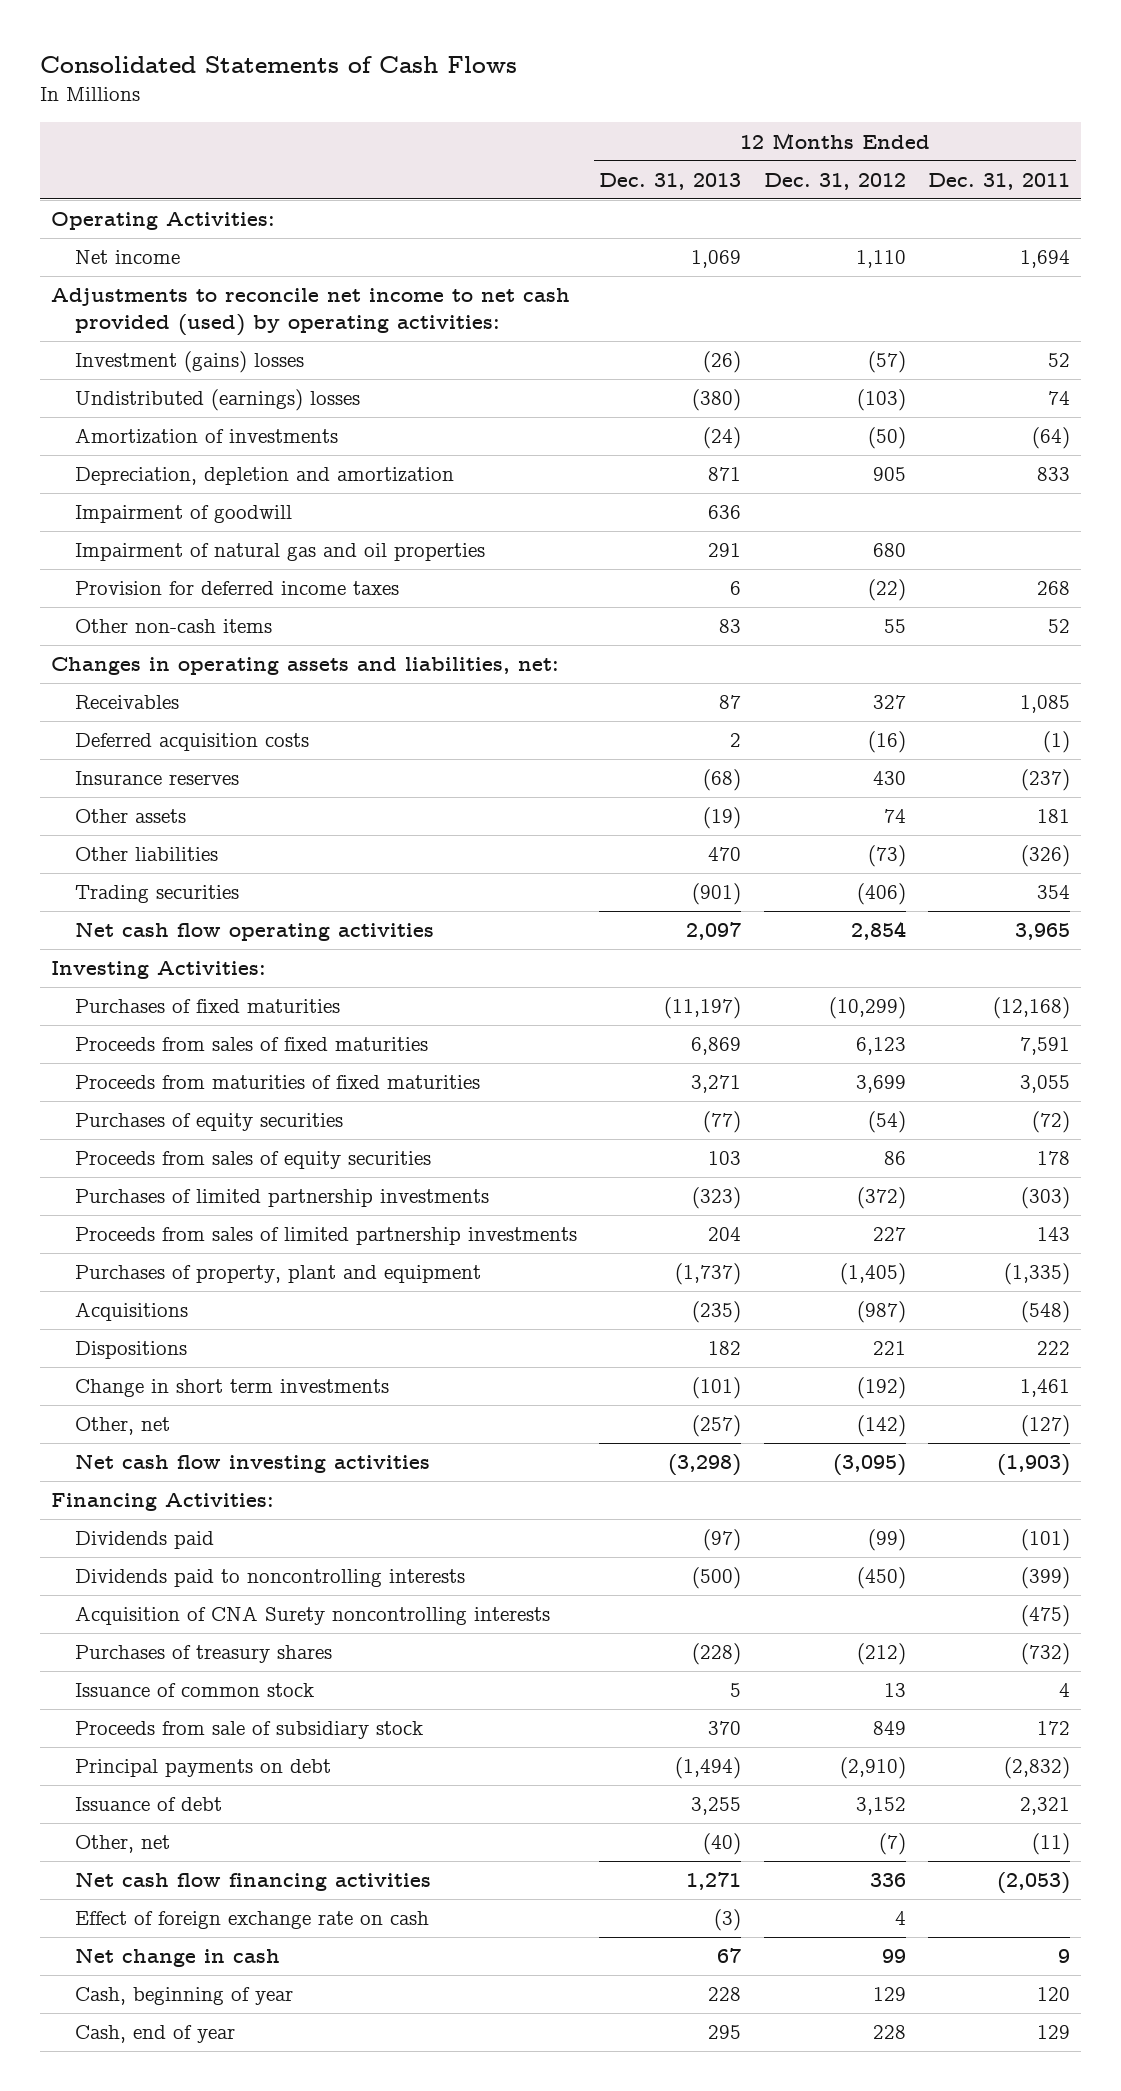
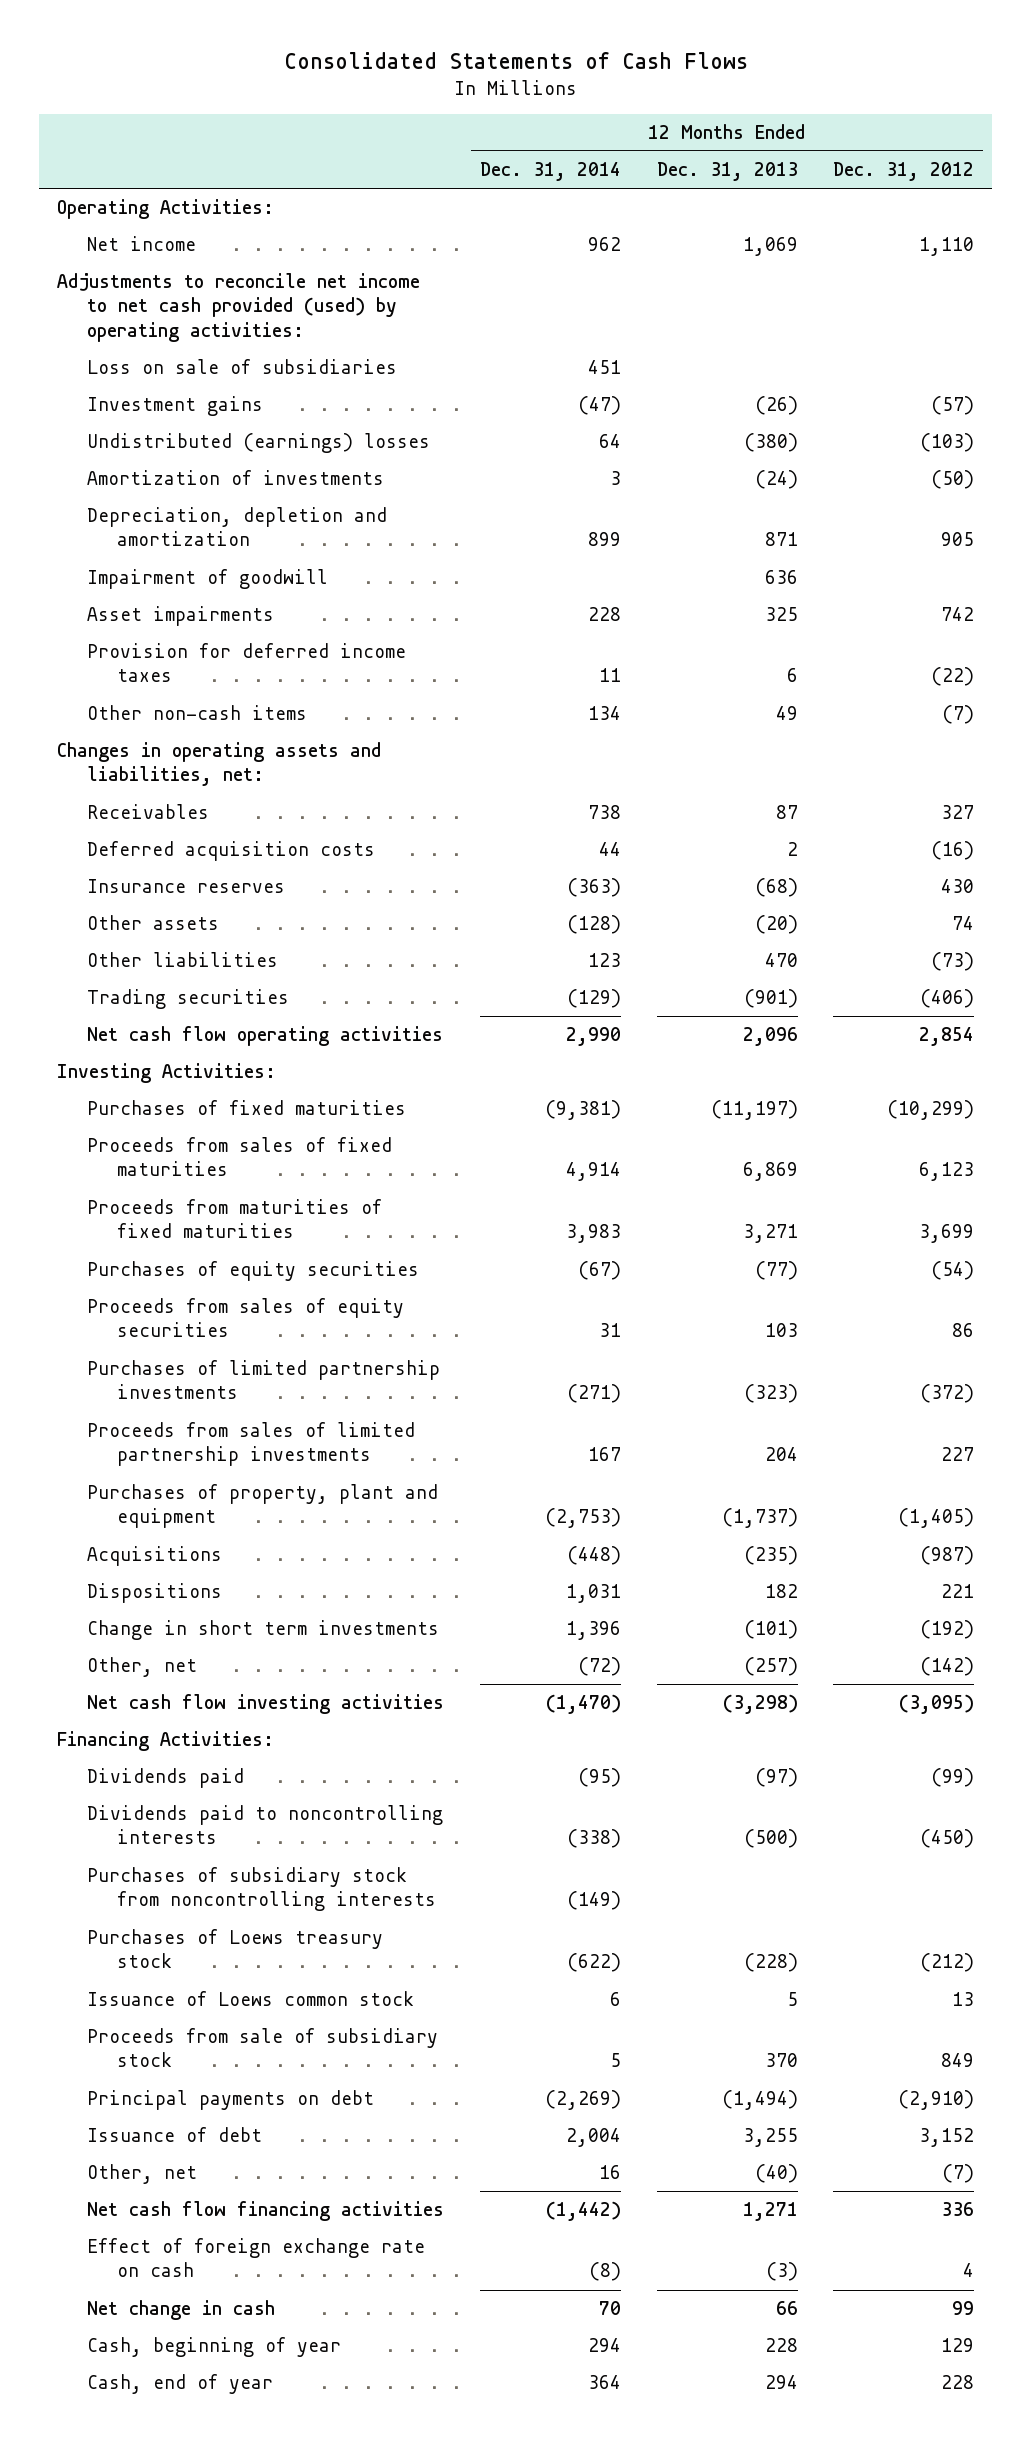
[927,172,1070,190] Dec. 31, 2011 -> none
none -> [479,162,621,182] Dec. 31, 2014
none -> [87,359,398,375] Loss on sale of subsidiaries
[75,351,305,374] Investment (gains) losses -> [87,396,264,417] Investment gains
[75,543,486,562] Impairment of natural gas and oil properties -> none
none -> [87,606,275,627] Asset impairments
[719,619,742,634] 83 -> [775,706,798,721] 49
[883,619,906,634] 55 -> [942,705,975,725] (7)
[703,807,742,830] (19) -> [754,915,798,935] (20)
[686,922,742,941] 2,097 -> [742,1027,798,1047] 2,096
[75,1606,551,1626] Acquisition of CNA Surety noncontrolling interests -> none
none -> [87,1867,437,1912] Purchases of subsidiary stock from noncontrolling interests
[75,1645,333,1664] Purchases of treasury shares -> [87,1929,384,1969] Purchases of Loews treasury stock
[75,1683,315,1698] Issuance of common stock -> [87,1991,415,2007] Issuance of Loews common stock
[717,1948,742,1964] 67 -> [775,2301,798,2316] 66
[708,2025,742,2040] 295 -> [764,2375,798,2390] 294

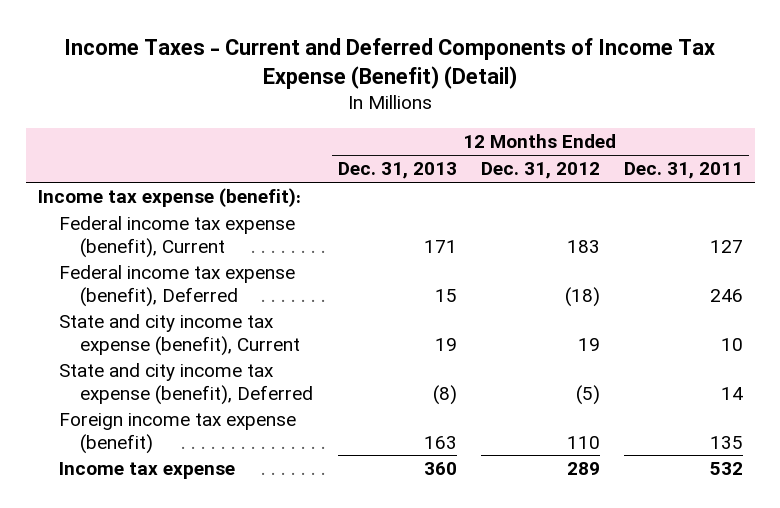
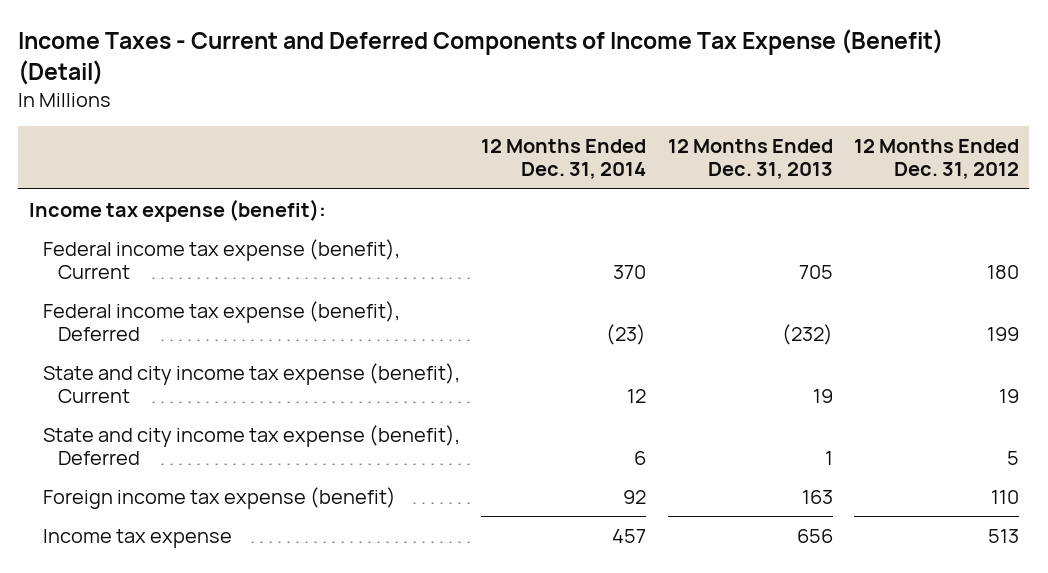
[623,162,743,180] Dec. 31, 2011 -> none
none -> [481,139,647,180] 12 Months Ended Dec. 31, 2014
[423,239,457,253] 171 -> [798,265,833,280] 705
[566,239,600,253] 183 -> [986,265,1019,280] 180
[434,288,457,302] 15 -> [781,324,833,346] (232)
[564,286,600,307] (18) -> [986,327,1019,342] 199
[432,384,457,405] (8) -> [824,451,833,466] 1
[575,384,600,405] (5) -> [1006,451,1019,466] 5
[423,462,457,476] 360 -> [796,528,833,543] 656
[566,462,600,476] 289 -> [987,528,1019,543] 513

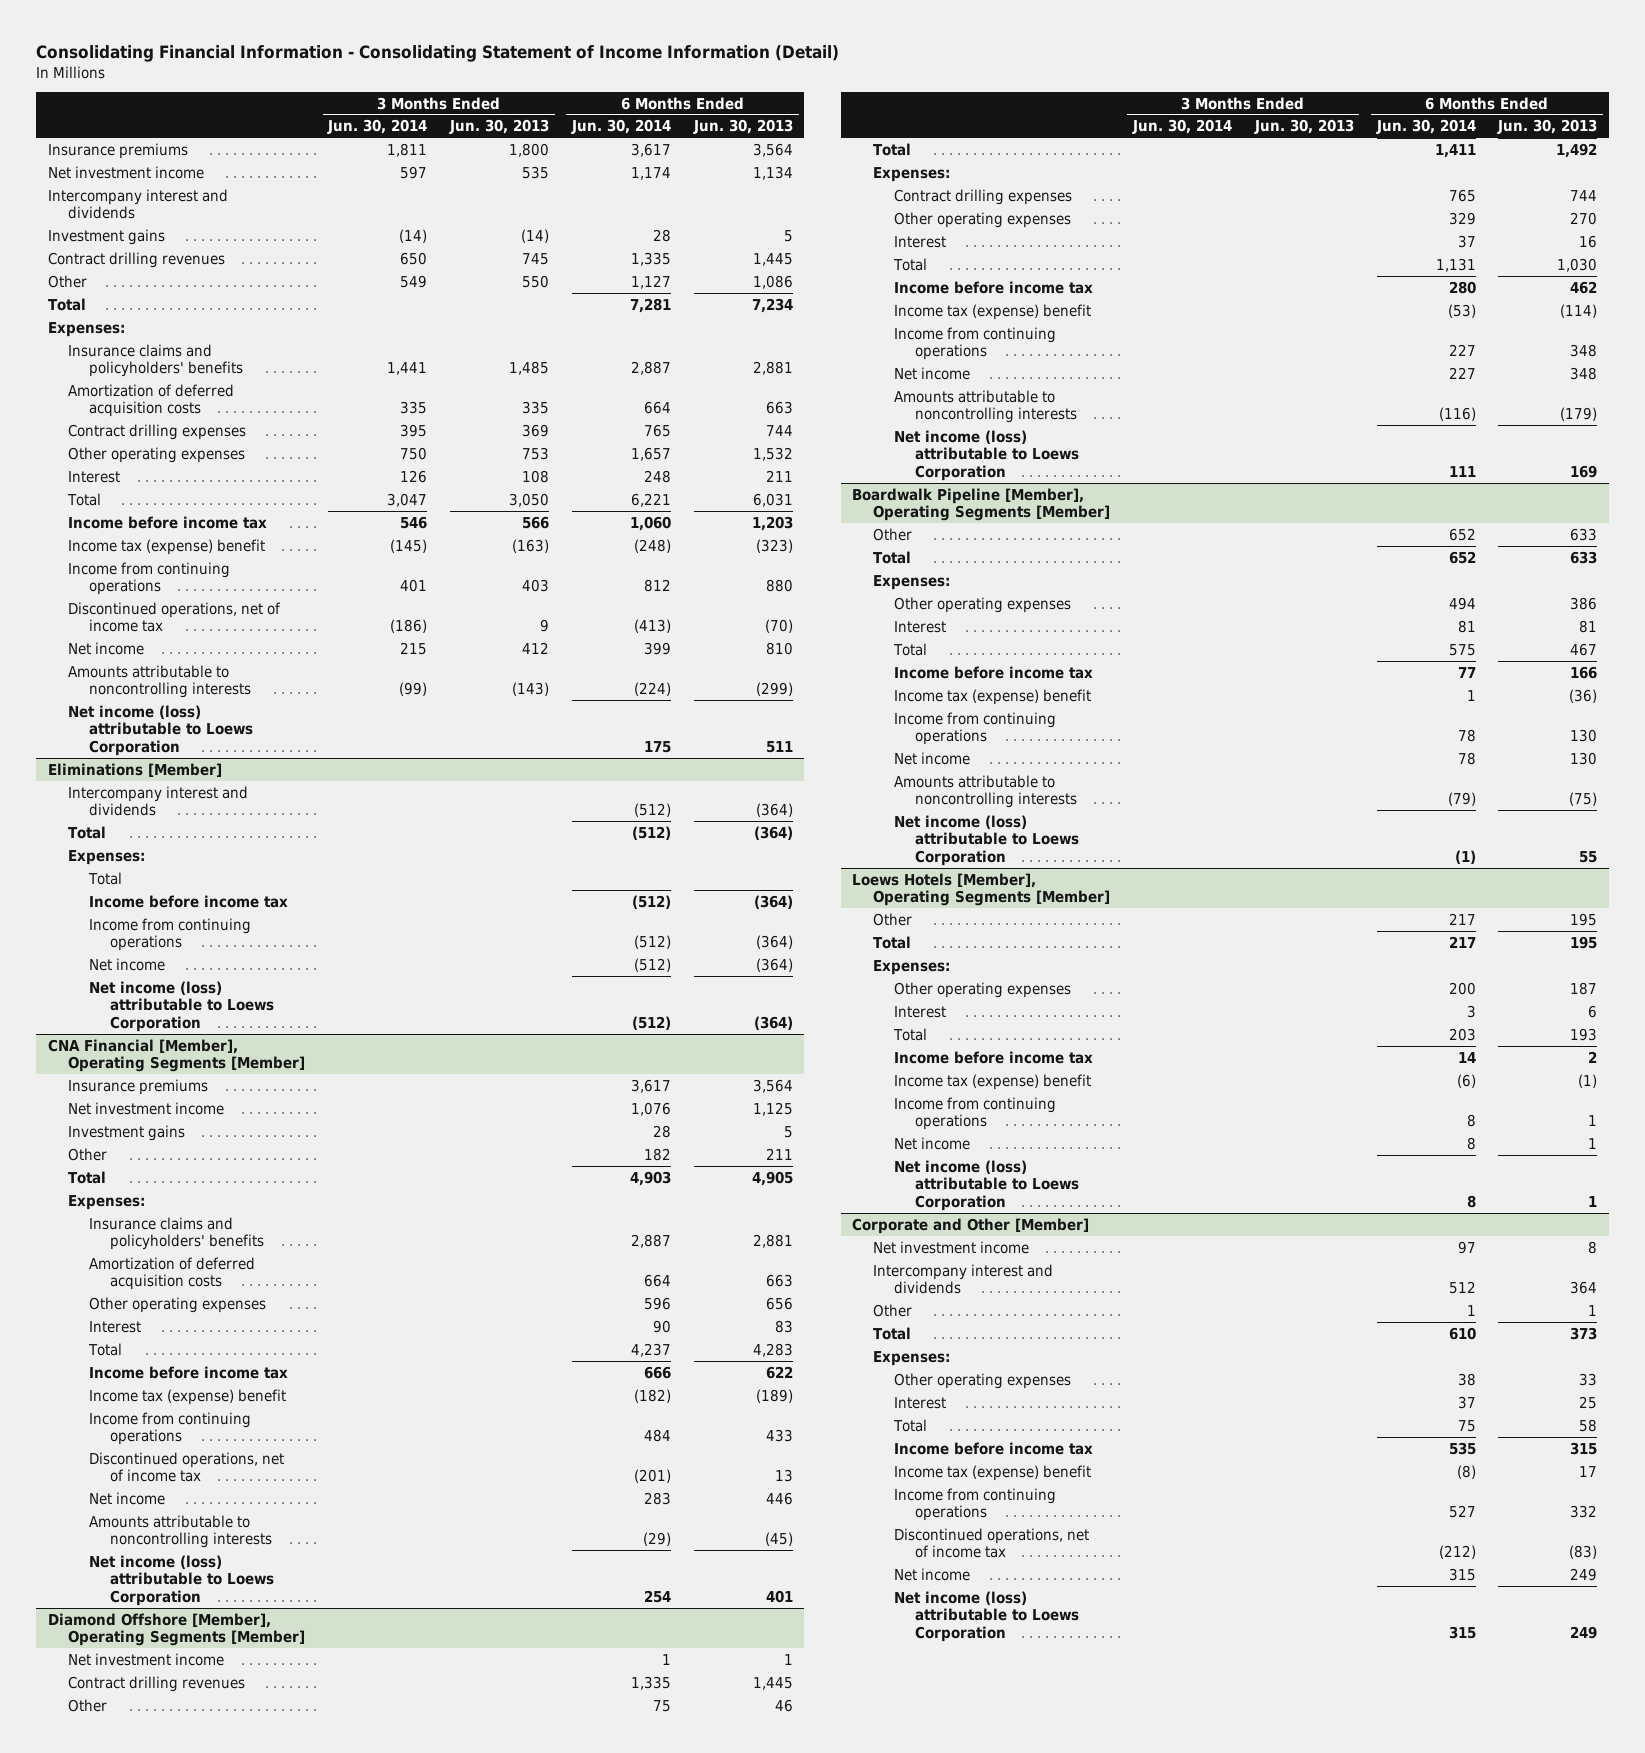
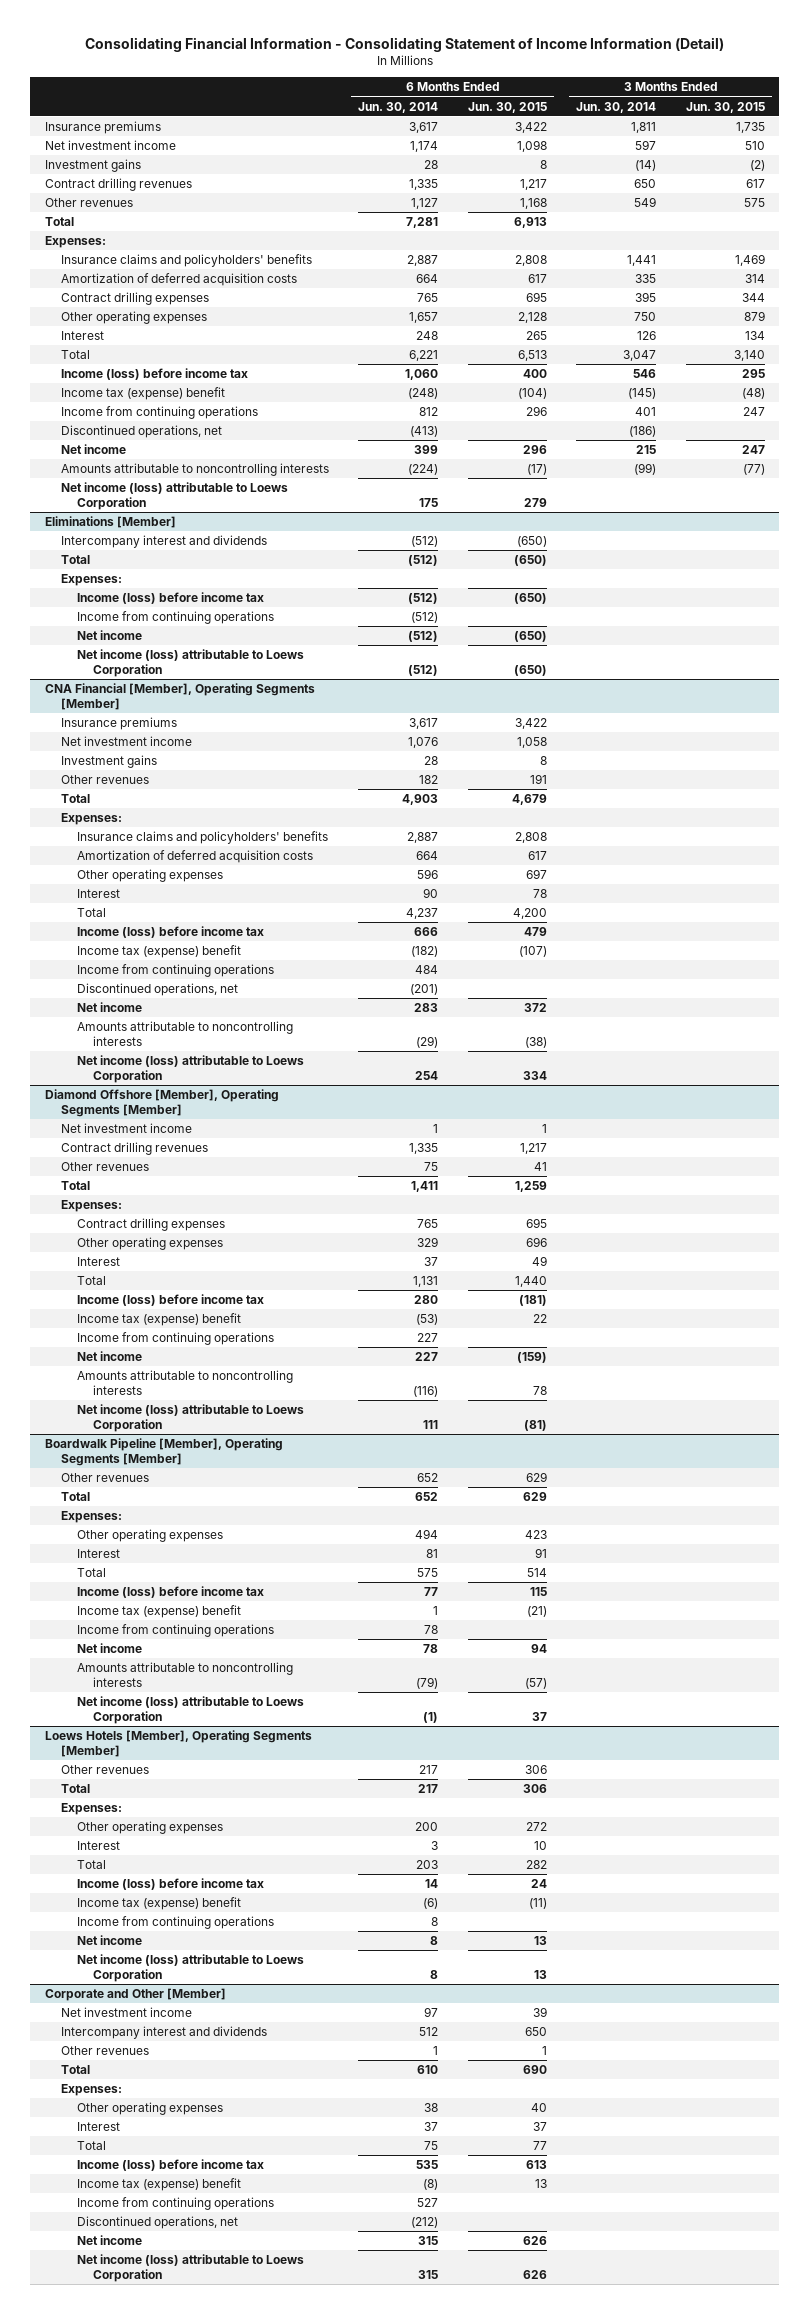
[449,119,550,135] Jun. 30, 2013 -> none
[692,119,793,135] Jun. 30, 2013 -> none
none -> [467,101,547,113] Jun. 30, 2015
none -> [685,101,765,113] Jun. 30, 2015
[47,188,228,220] Intercompany interest and dividends -> none
[47,274,87,288] Other -> [44,198,133,208] Other revenues
[68,515,268,529] Income before income tax -> [61,368,249,381] Income (loss) before income tax
[68,601,282,633] Discontinued operations, net of income tax -> [61,425,223,439] Discontinued operations, net
[88,871,123,885] Total -> none
[89,894,289,908] Income before income tax -> [77,592,265,605] Income (loss) before income tax
[68,1147,108,1161] Other -> [61,775,150,785] Other revenues
[89,1365,289,1379] Income before income tax -> [77,926,265,939] Income (loss) before income tax
[89,1451,285,1483] Discontinued operations, net of income tax -> [77,983,239,997] Discontinued operations, net
[68,1698,108,1712] Other -> [61,1162,150,1172] Other revenues
[893,280,1093,294] Income before income tax -> [77,1294,265,1307] Income (loss) before income tax
[872,527,912,541] Other -> [61,1473,150,1483] Other revenues
[893,665,1093,679] Income before income tax -> [77,1586,265,1599] Income (loss) before income tax
[872,912,912,926] Other -> [61,1765,150,1775] Other revenues
[893,1050,1093,1064] Income before income tax -> [77,1878,265,1891] Income (loss) before income tax
[872,1303,912,1317] Other -> [61,2046,150,2056] Other revenues
[893,1441,1093,1455] Income before income tax -> [77,2159,265,2172] Income (loss) before income tax
[893,1527,1089,1559] Discontinued operations, net of income tax -> [77,2216,239,2230] Discontinued operations, net

